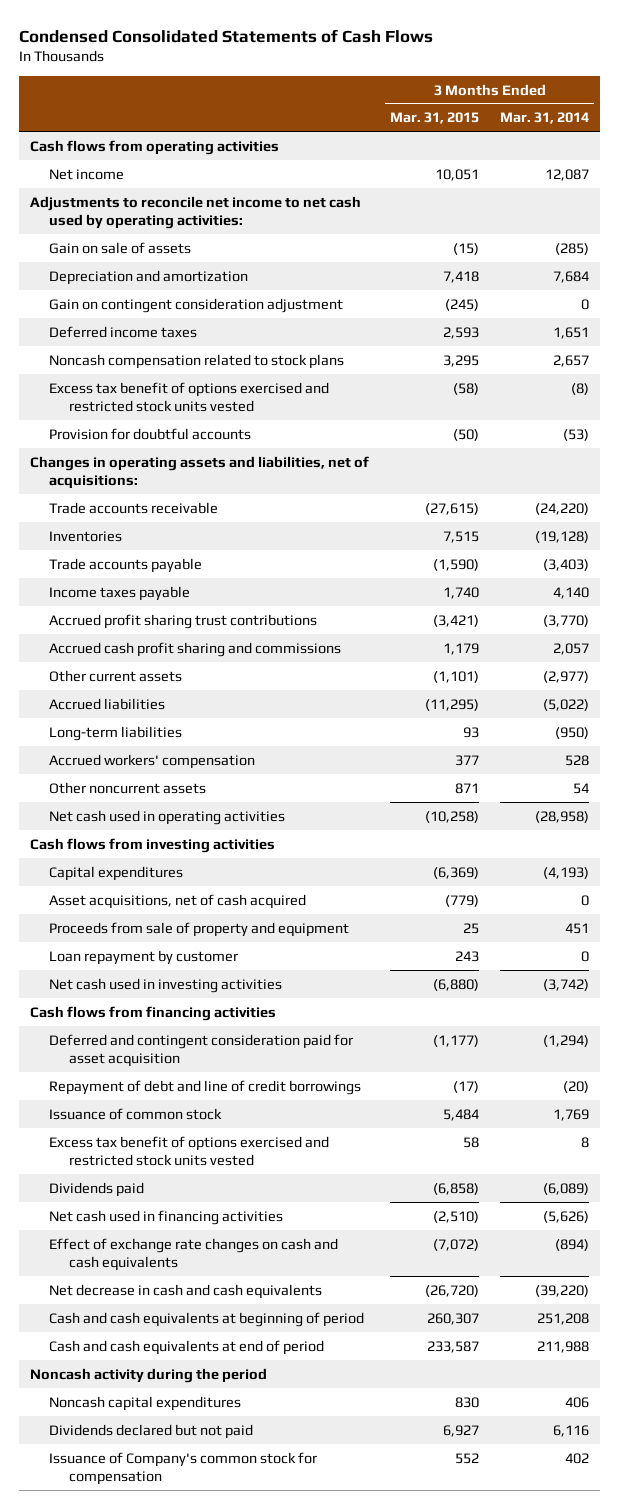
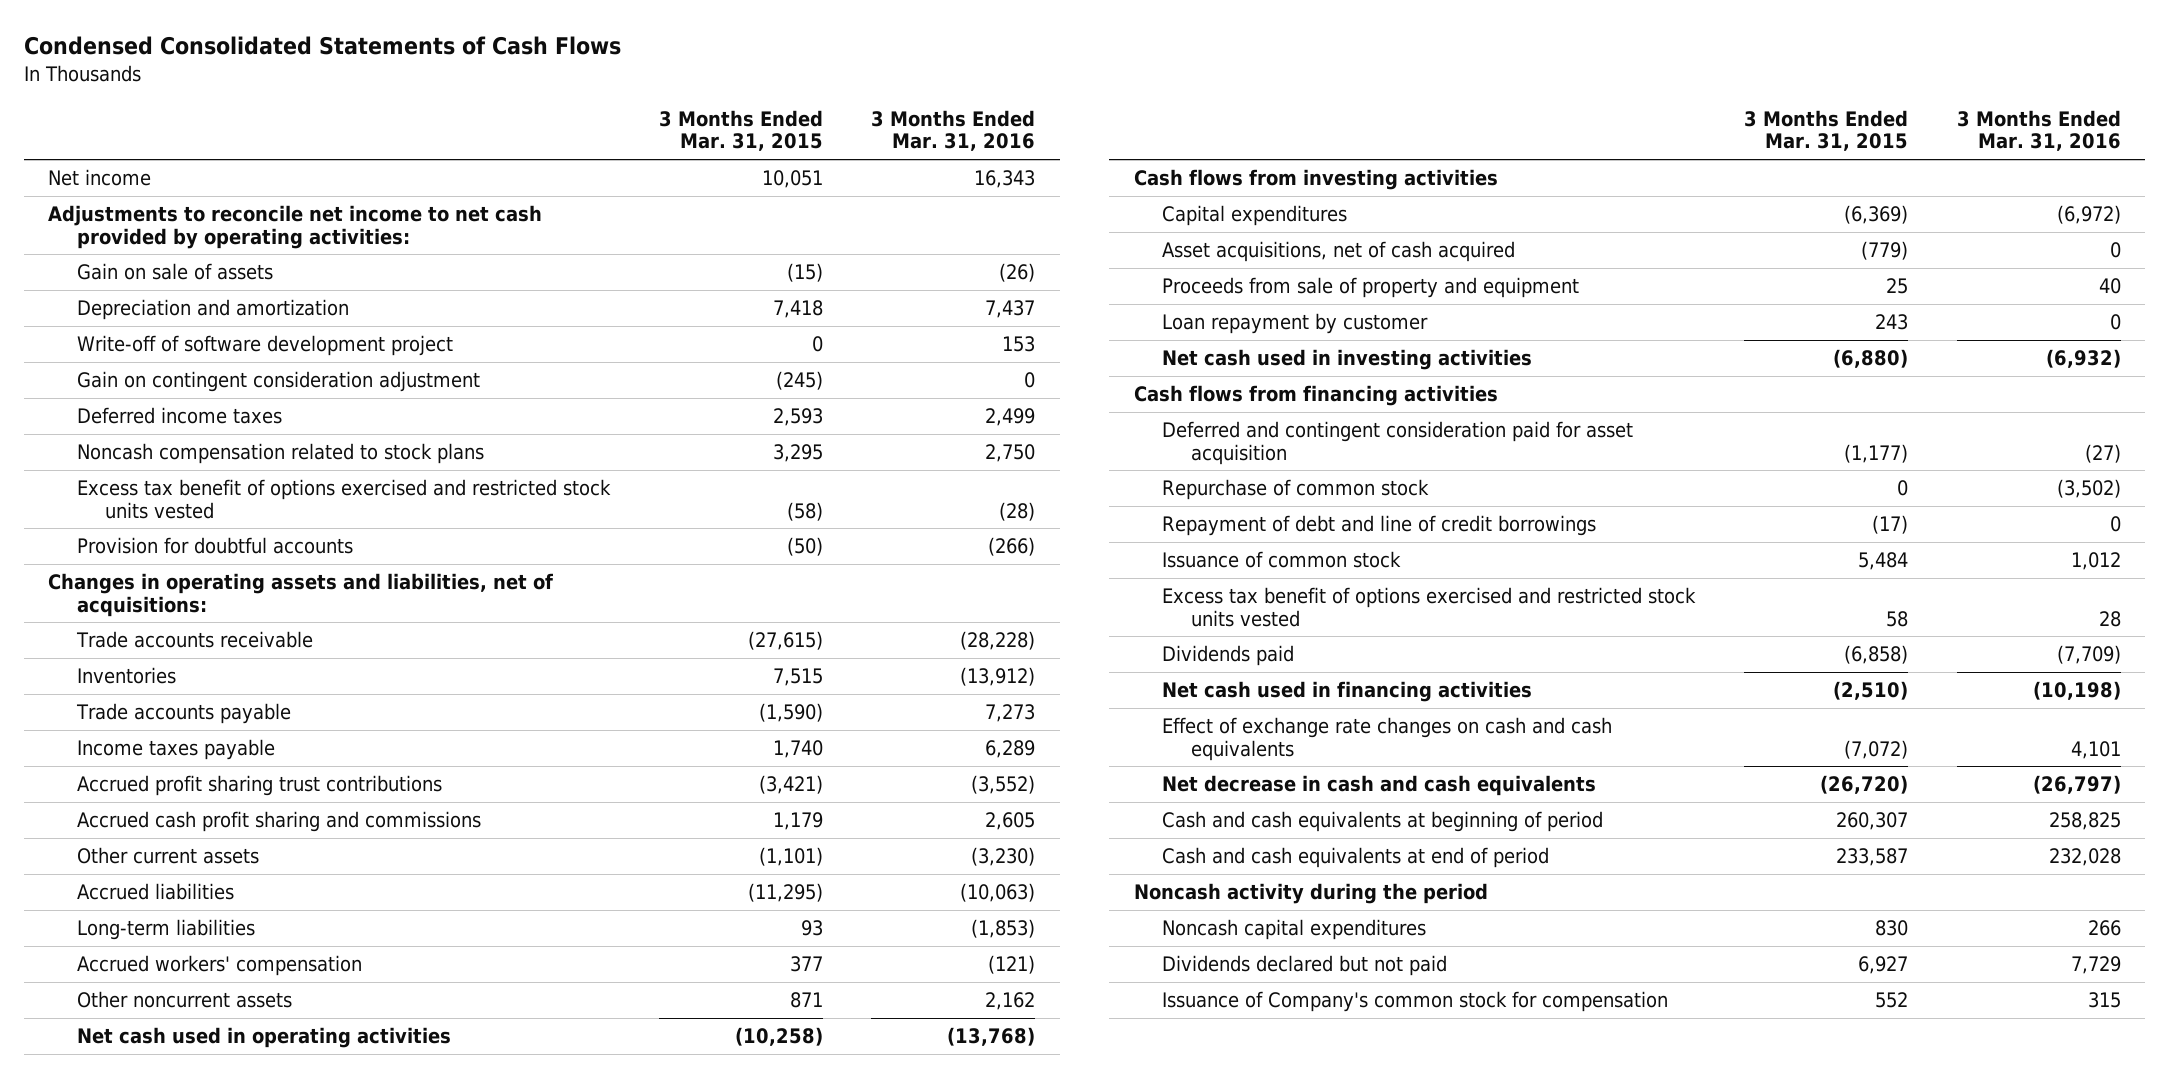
[500,112,590,125] Mar. 31, 2014 -> none
none -> [871,109,1036,152] 3 Months Ended Mar. 31, 2016
[29,139,279,155] Cash flows from operating activities -> none
[29,195,361,230] Adjustments to reconcile net income to net cash used by operating activities: -> [48,205,543,249] Adjustments to reconcile net income to net cash provided by operating activities:
none -> [76,335,453,357] Write-off of software development project
none -> [1162,479,1430,501] Repurchase of common stock

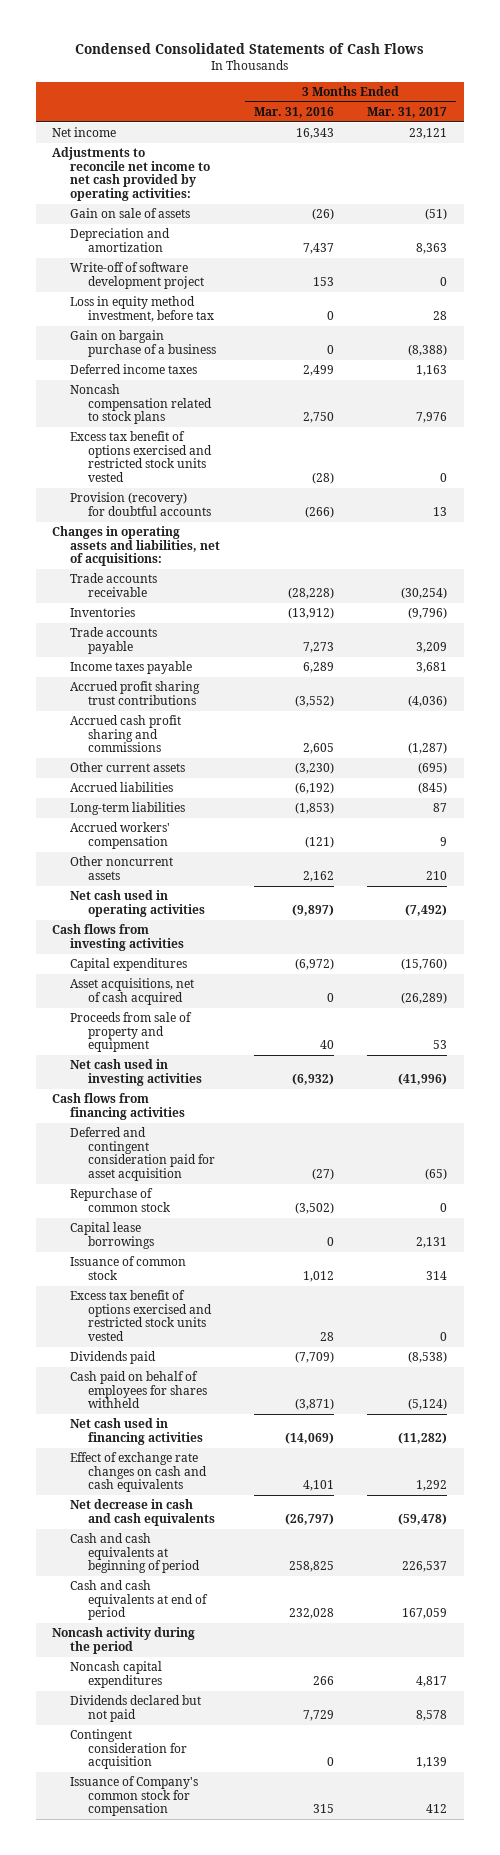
[658,109,823,152] 3 Months Ended Mar. 31, 2015 -> none
none -> [367,106,448,118] Mar. 31, 2017
[76,371,480,393] Gain on contingent consideration adjustment -> [70,296,215,322] Loss in equity method investment, before tax
none -> [70,330,217,357] Gain on bargain purchase of a business
[76,537,353,555] Provision for doubtful accounts -> [70,492,212,516] Provision (recovery) for doubtful accounts
[960,883,1036,903] (10,063) -> [294,782,334,795] (6,192)
[947,1027,1036,1047] (13,768) -> [291,903,334,916] (9,897)
[1162,313,1429,335] Loan repayment by customer -> none
[1162,515,1597,537] Repayment of debt and line of credit borrowings -> none
none -> [70,1222,155,1249] Capital lease borrowings
none -> [70,1371,208,1409] Cash paid on behalf of employees for shares withheld
[2032,681,2121,701] (10,198) -> [284,1431,334,1444] (14,069)
none -> [70,1729,188,1770] Contingent consideration for acquisition

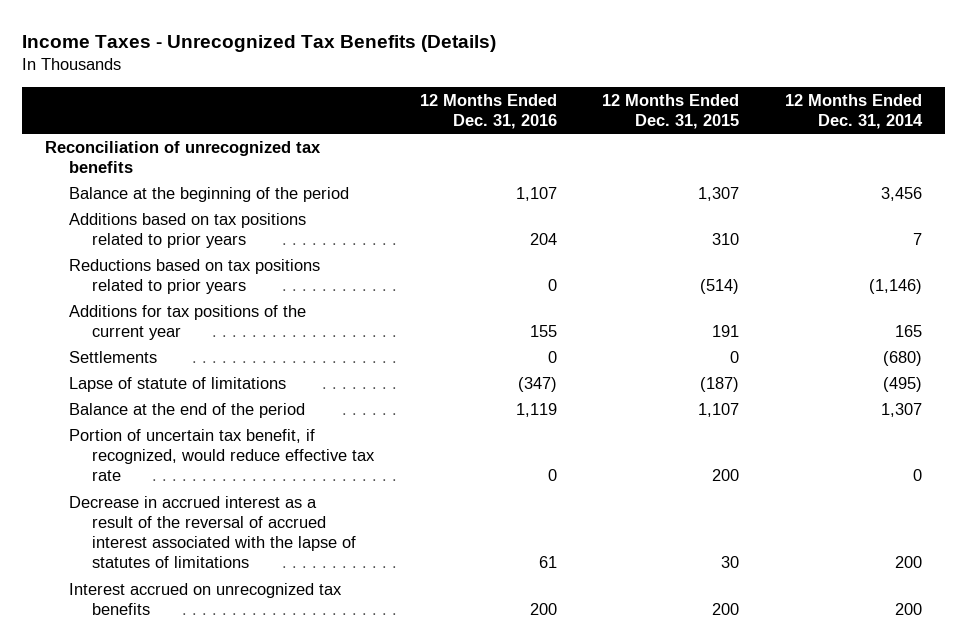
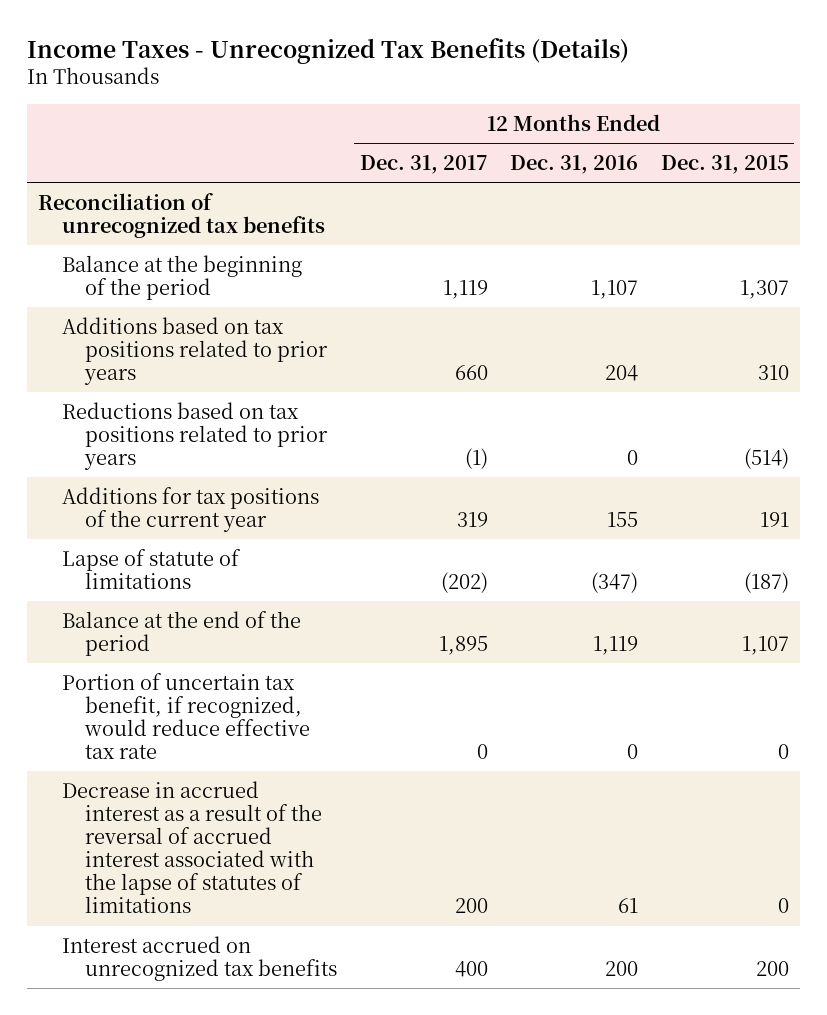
[784,93,923,129] 12 Months Ended Dec. 31, 2014 -> none
none -> [359,154,488,174] Dec. 31, 2017
[68,350,157,363] Settlements -> none
[712,469,740,482] 200 -> [777,744,789,760] 0
[721,556,740,569] 30 -> [777,898,789,914] 0

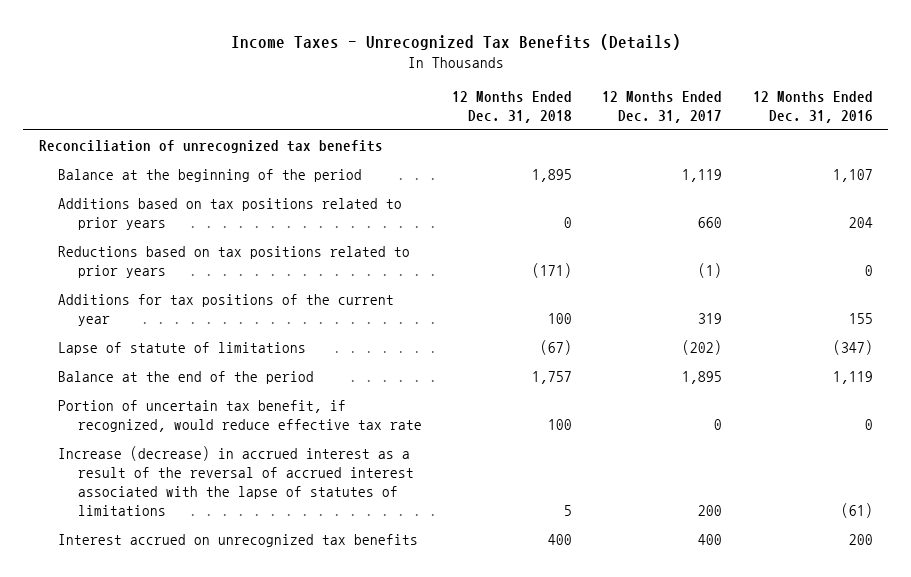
[660,154,789,174] Dec. 31, 2015 -> none
none -> [451,91,572,124] 12 Months Ended Dec. 31, 2018
[61,780,323,914] Decrease in accrued interest as a result of the reversal of accrued interest associated with the lapse of statutes of limitations -> [58,446,414,517] Increase (decrease) in accrued interest as a result of the reversal of accrued interest associated with the lapse of statutes of limitations
[618,898,639,914] 61 -> [840,503,873,519] (61)

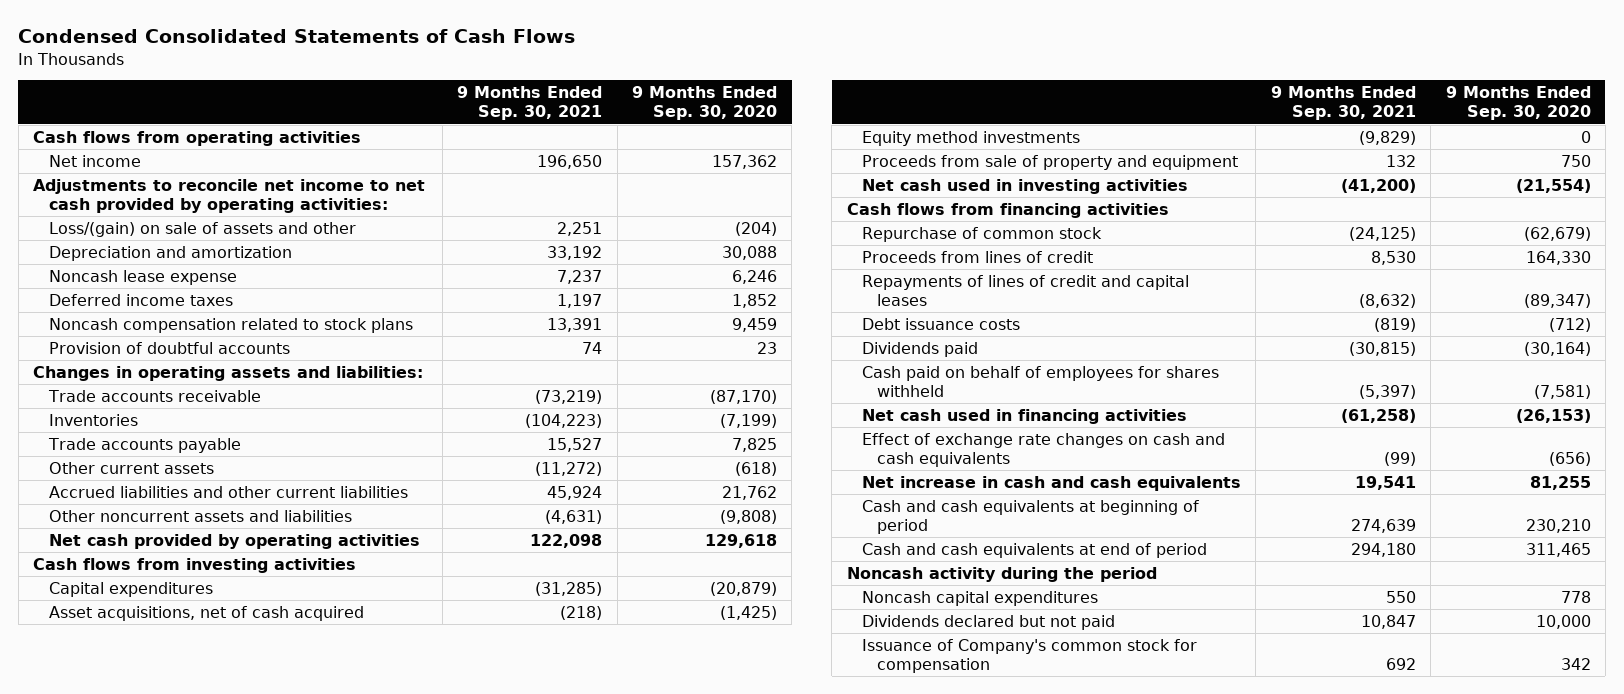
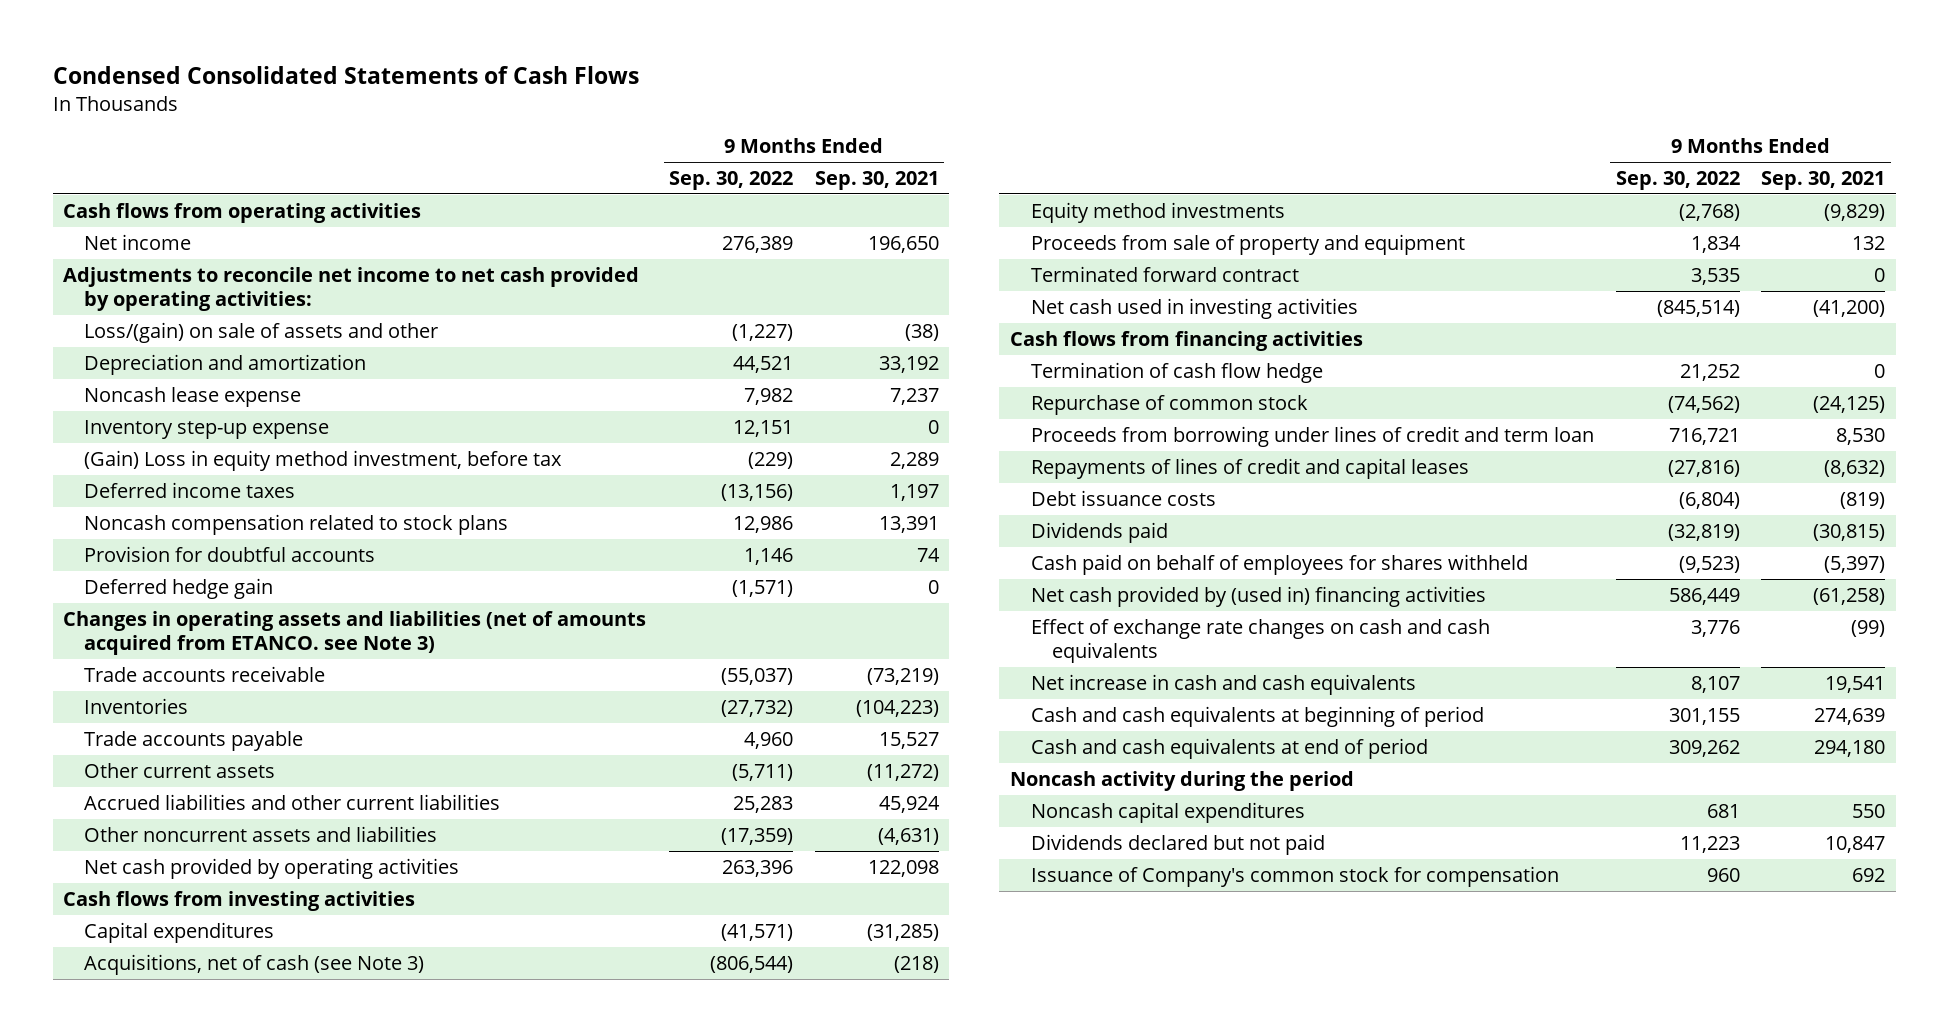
[631,86,777,121] 9 Months Ended Sep. 30, 2020 -> none
none -> [669,170,794,190] Sep. 30, 2022
[557,221,603,236] 2,251 -> [904,323,939,341] (38)
none -> [84,419,330,439] Inventory step-up expense
none -> [84,449,563,471] (Gain) Loss in equity method investment, before tax
[48,341,290,354] Provision of doubtful accounts -> [84,545,376,562] Provision for doubtful accounts
none -> [84,577,274,599] Deferred hedge gain
[33,365,424,381] Changes in operating assets and liabilities: -> [63,610,647,656] Changes in operating assets and liabilities (net of amounts acquired from ETANCO. see Note 3)
[48,605,364,621] Asset acquisitions, net of cash acquired -> [84,953,425,975] Acquisitions, net of cash (see Note 3)
none -> [1031,265,1300,282] Terminated forward contract
none -> [1031,361,1324,383] Termination of cash flow hedge
[862,250,1094,263] Proceeds from lines of credit -> [1031,425,1595,447] Proceeds from borrowing under lines of credit and term loan
[862,408,1188,424] Net cash used in financing activities -> [1031,585,1487,607] Net cash provided by (used in) financing activities

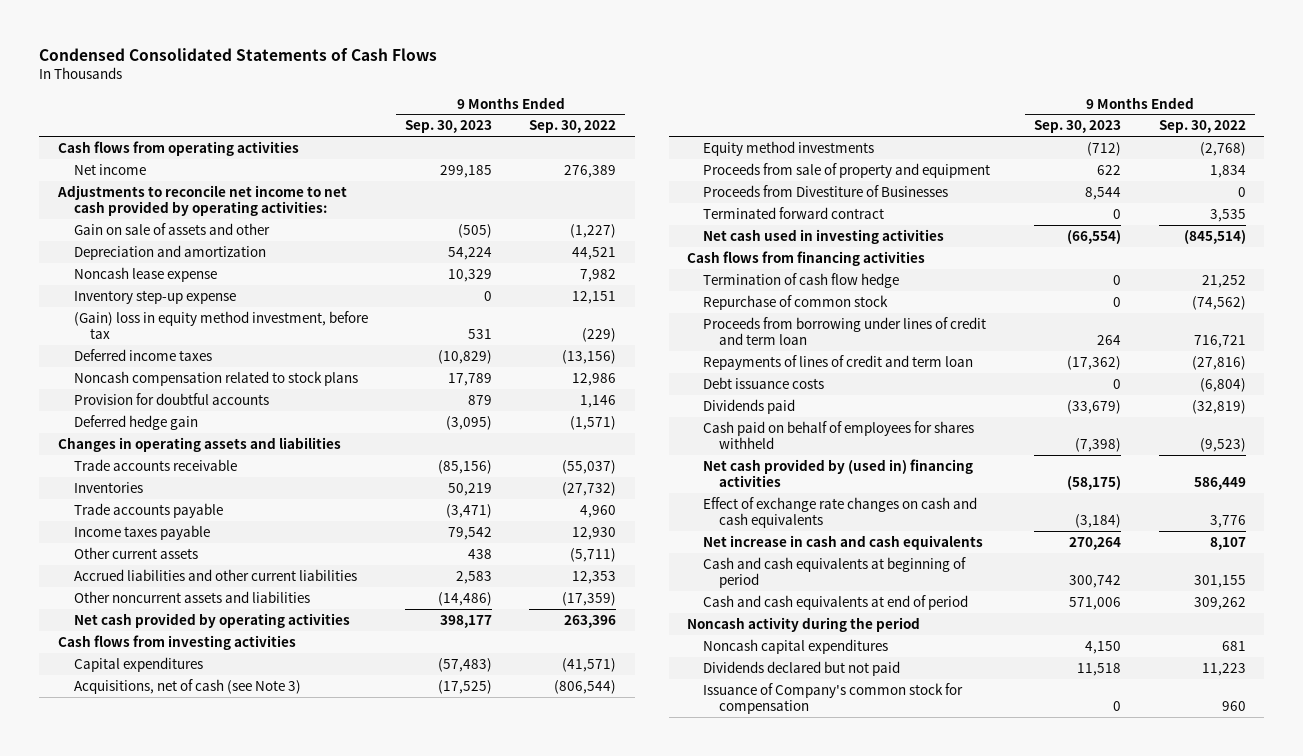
[814,170,939,190] Sep. 30, 2021 -> none
none -> [404,120,492,134] Sep. 30, 2023
[84,321,439,343] Loss/(gain) on sale of assets and other -> [73,222,270,235] Gain on sale of assets and other
[84,449,563,471] (Gain) Loss in equity method investment, before tax -> [73,310,368,340] (Gain) loss in equity method investment, before tax
[63,610,647,656] Changes in operating assets and liabilities (net of amounts acquired from ETANCO. see Note 3) -> [57,436,341,452] Changes in operating assets and liabilities
none -> [73,524,210,540] Income taxes payable
[733,795,794,813] 25,283 -> [572,570,617,584] 12,353
none -> [703,184,949,197] Proceeds from Divestiture of Businesses
[1031,457,1470,479] Repayments of lines of credit and capital leases -> [703,354,974,370] Repayments of lines of credit and term loan

